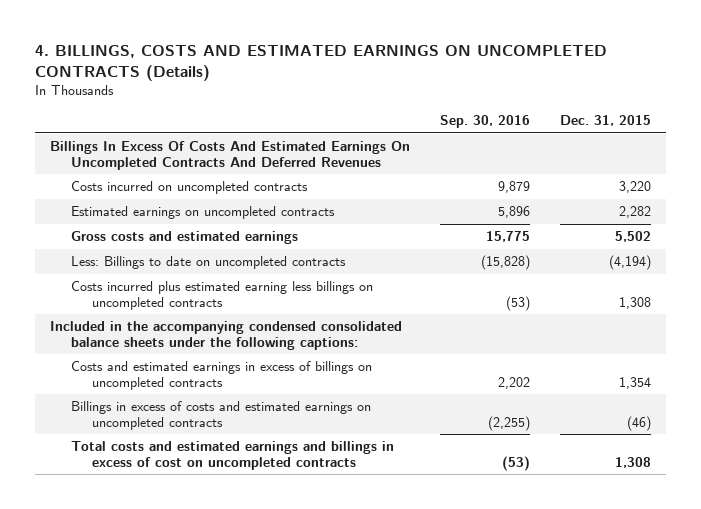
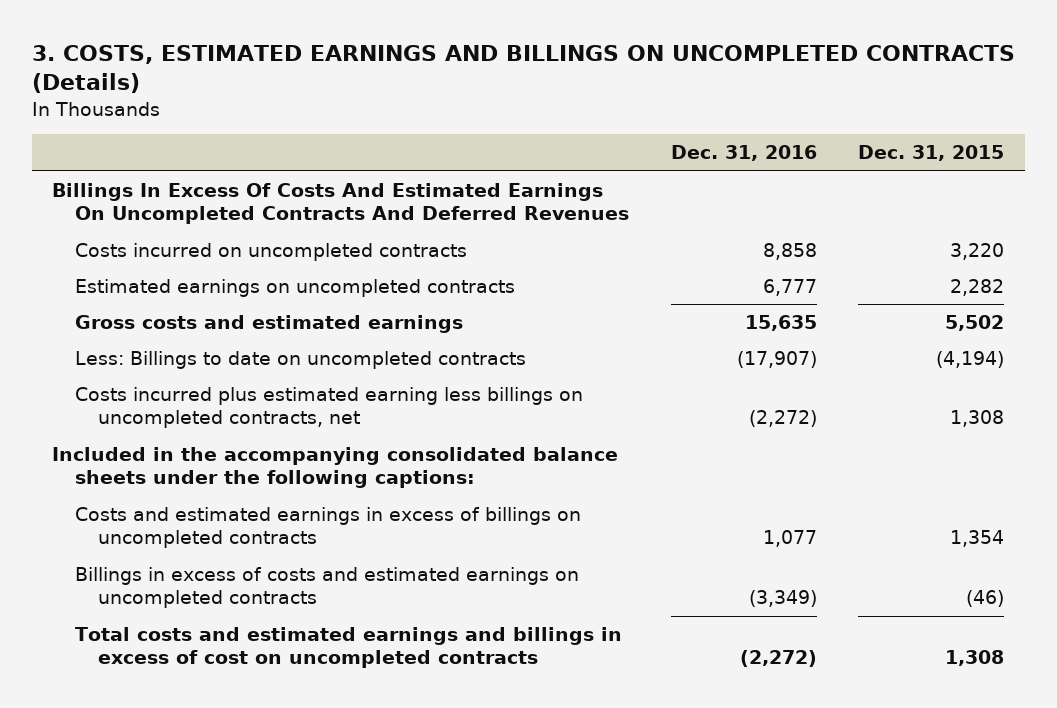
[35,44,608,81] 4. BILLINGS, COSTS AND ESTIMATED EARNINGS ON UNCOMPLETED CONTRACTS (Details) -> [31,44,1015,94] 3. COSTS, ESTIMATED EARNINGS AND BILLINGS ON UNCOMPLETED CONTRACTS (Details)
[439,115,530,129] Sep. 30, 2016 -> none
none -> [670,145,817,162] Dec. 31, 2016
[71,281,374,310] Costs incurred plus estimated earning less billings on uncompleted contracts -> [75,386,584,429] Costs incurred plus estimated earning less billings on uncompleted contracts, net
[50,321,403,350] Included in the accompanying condensed consolidated balance sheets under the following captions: -> [52,446,619,489] Included in the accompanying consolidated balance sheets under the following captions:

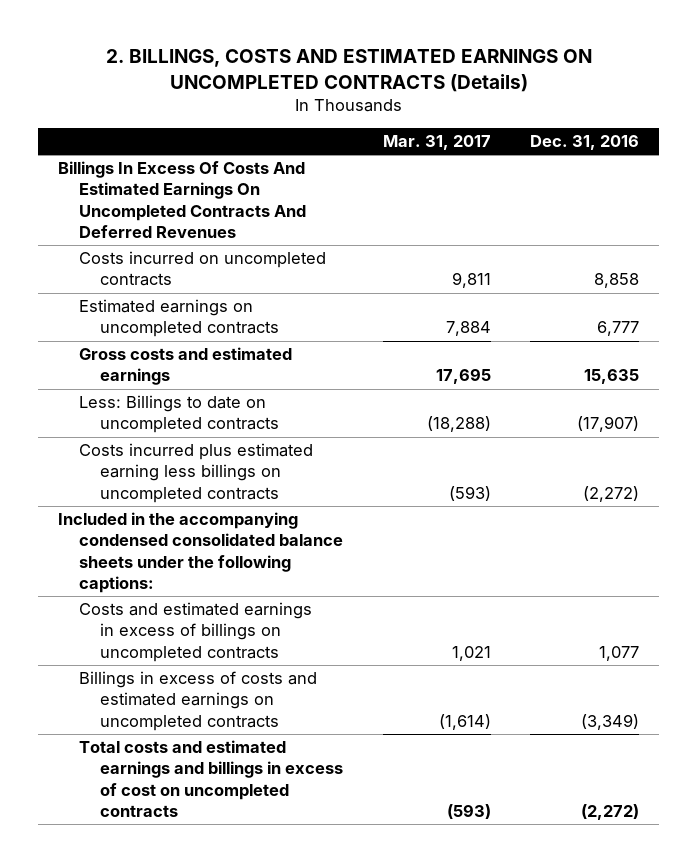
[31,44,1015,94] 3. COSTS, ESTIMATED EARNINGS AND BILLINGS ON UNCOMPLETED CONTRACTS (Details) -> [105,49,592,92] 2. BILLINGS, COSTS AND ESTIMATED EARNINGS ON UNCOMPLETED CONTRACTS (Details)
[858,145,1005,162] Dec. 31, 2015 -> none
none -> [382,135,491,151] Mar. 31, 2017
[75,386,584,429] Costs incurred plus estimated earning less billings on uncompleted contracts, net -> [78,443,313,503] Costs incurred plus estimated earning less billings on uncompleted contracts
[52,446,619,489] Included in the accompanying consolidated balance sheets under the following captions: -> [57,512,343,593] Included in the accompanying condensed consolidated balance sheets under the following captions:

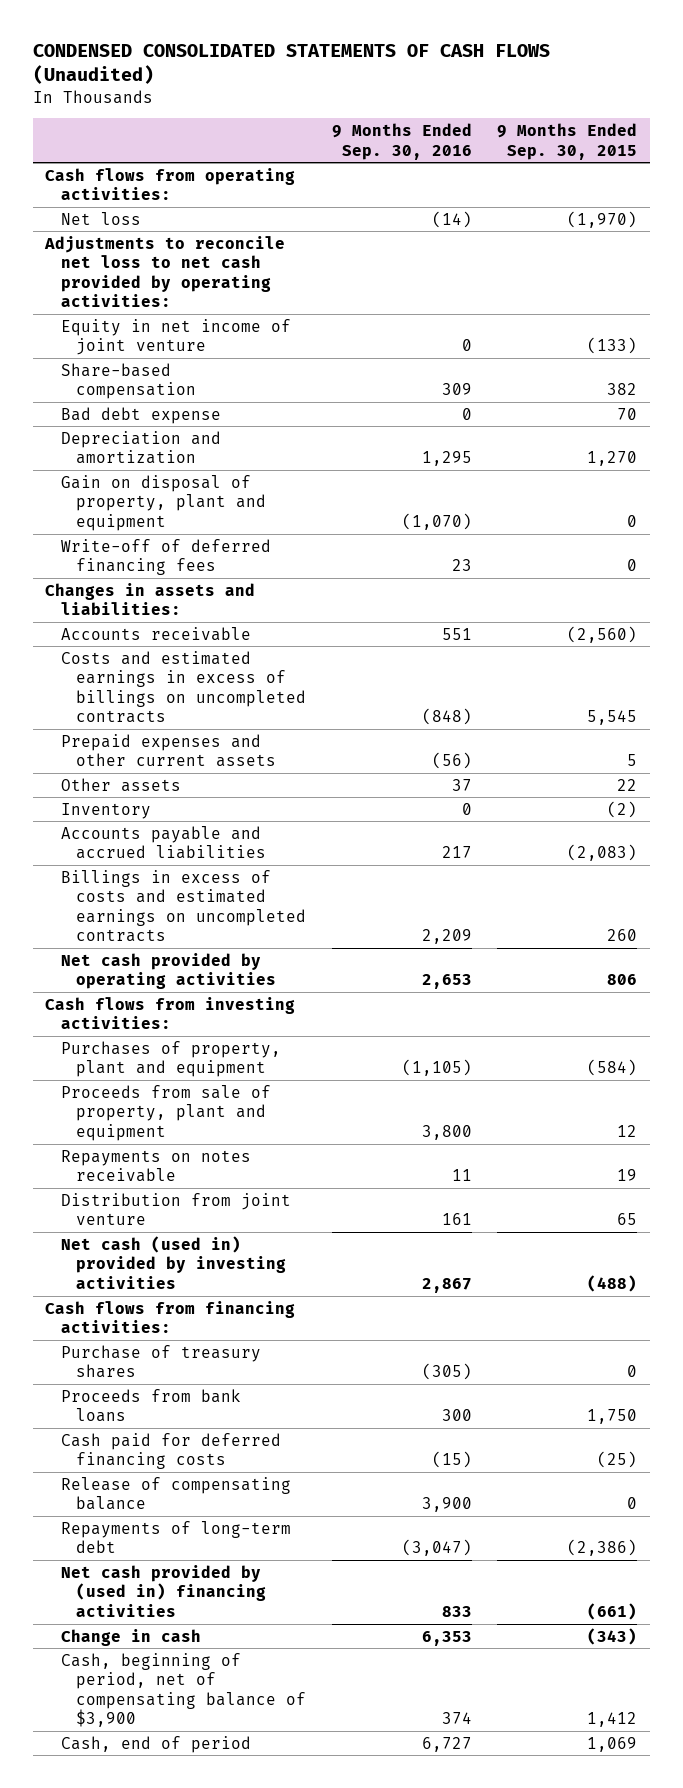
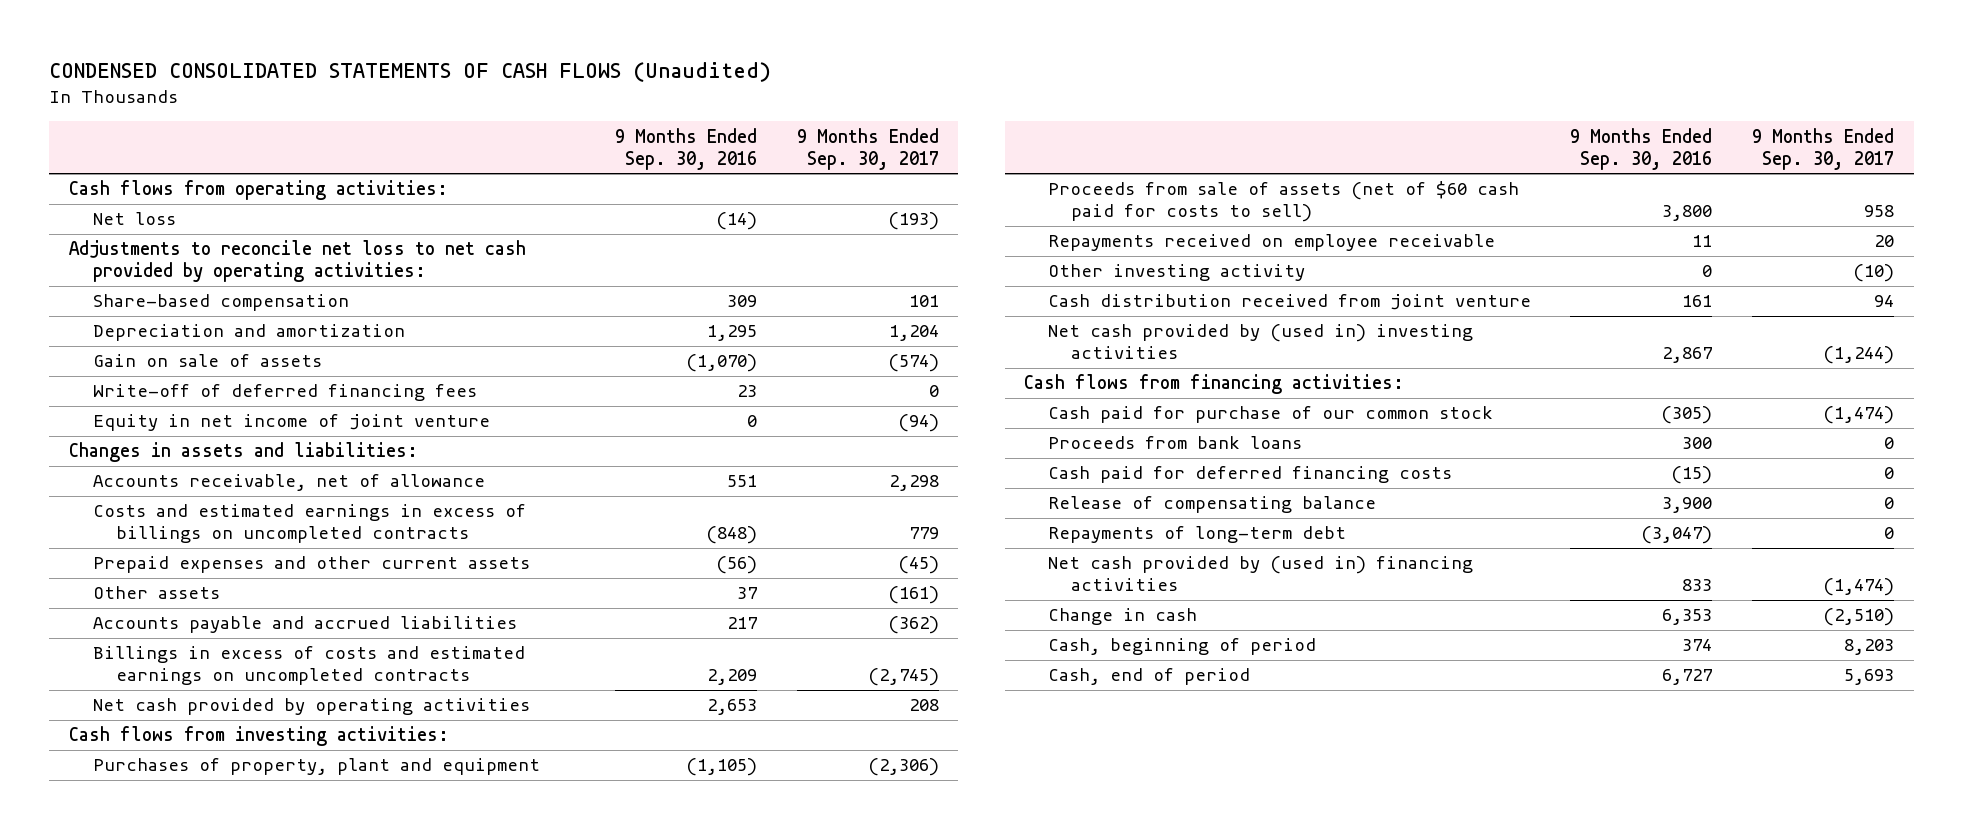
[497,122,638,160] 9 Months Ended Sep. 30, 2015 -> none
none -> [796,127,939,170] 9 Months Ended Sep. 30, 2017
[60,406,221,424] Bad debt expense -> none
[60,474,267,531] Gain on disposal of property, plant and equipment -> none
none -> [92,354,322,368] Gain on sale of assets
[60,318,291,356] Equity in net income of joint venture -> [92,414,490,432] Equity in net income of joint venture
[60,626,251,641] Accounts receivable -> [92,474,485,492] Accounts receivable, net of allowance
[60,802,151,819] Inventory -> none
[60,1084,271,1141] Proceeds from sale of property, plant and equipment -> none
none -> [1047,181,1519,223] Proceeds from sale of assets (net of $60 cash paid for costs to sell)
[60,1149,251,1183] Repayments on notes receivable -> [1047,234,1495,252] Repayments received on employee receivable
none -> [1047,264,1305,282] Other investing activity
[60,1192,291,1226] Distribution from joint venture -> [1047,294,1531,311] Cash distribution received from joint venture
[60,1235,287,1289] Net cash (used in) provided by investing activities -> [1047,324,1473,360] Net cash provided by (used in) investing activities
[60,1344,261,1379] Purchase of treasury shares -> [1047,406,1493,424] Cash paid for purchase of our common stock
[60,1652,307,1728] Cash, beginning of period, net of compensating balance of $3,900 -> [1047,638,1316,656] Cash, beginning of period

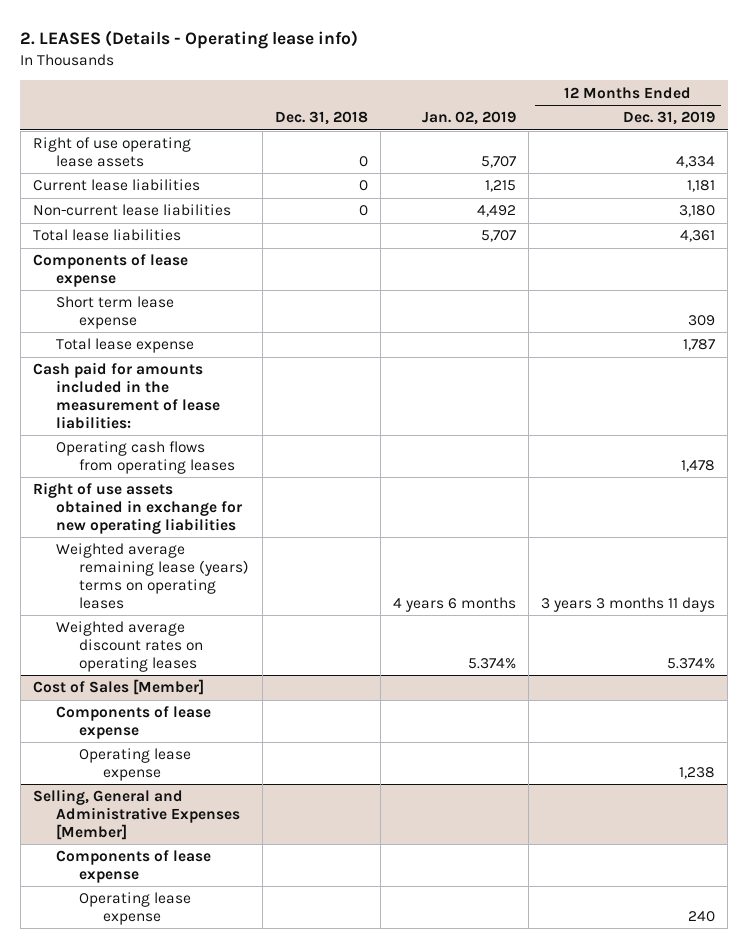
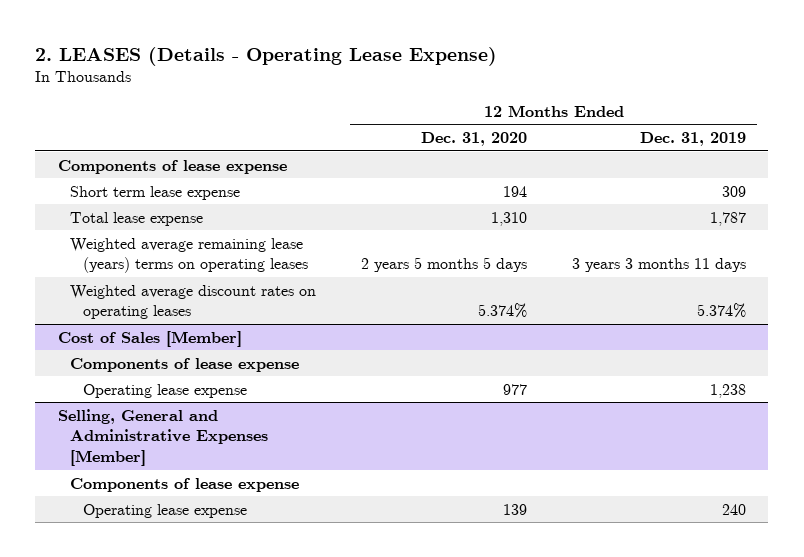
[20,30,359,50] 2. LEASES (Details - Operating lease info) -> [35,46,498,66] 2. LEASES (Details - Operating Lease Expense)
[274,111,368,126] Dec. 31, 2018 -> none
[421,111,516,126] Jan. 02, 2019 -> none
none -> [421,132,528,147] Dec. 31, 2020
[32,137,191,168] Right of use operating lease assets -> none
[32,179,200,192] Current lease liabilities -> none
[32,204,231,217] Non-current lease liabilities -> none
[32,229,181,242] Total lease liabilities -> none
[32,362,221,429] Cash paid for amounts included in the measurement of lease liabilities: -> none
[56,441,236,475] Operating cash flows from operating leases -> none
[32,482,243,534] Right of use assets obtained in exchange for new operating liabilities -> none

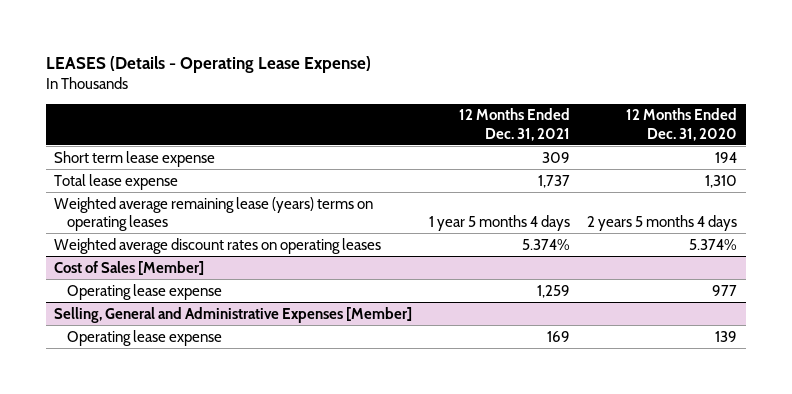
[35,46,498,66] 2. LEASES (Details - Operating Lease Expense) -> [45,55,371,73] LEASES (Details - Operating Lease Expense)
[639,132,746,147] Dec. 31, 2019 -> none
none -> [459,108,571,141] 12 Months Ended Dec. 31, 2021
[57,159,287,174] Components of lease expense -> none
[361,257,528,273] 2 years 5 months 5 days -> [587,215,738,232] 2 years 5 months 4 days
[70,357,300,372] Components of lease expense -> none
[70,477,300,492] Components of lease expense -> none

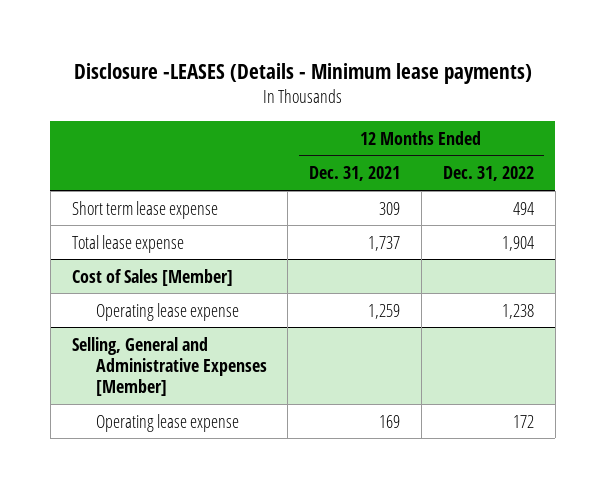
[45,55,371,73] LEASES (Details - Operating Lease Expense) -> [73,62,532,84] Disclosure -LEASES (Details - Minimum lease payments)
[626,108,738,141] 12 Months Ended Dec. 31, 2020 -> none
none -> [442,166,534,182] Dec. 31, 2022
[54,196,374,232] Weighted average remaining lease (years) terms on operating leases -> none
[54,237,382,254] Weighted average discount rates on operating leases -> none

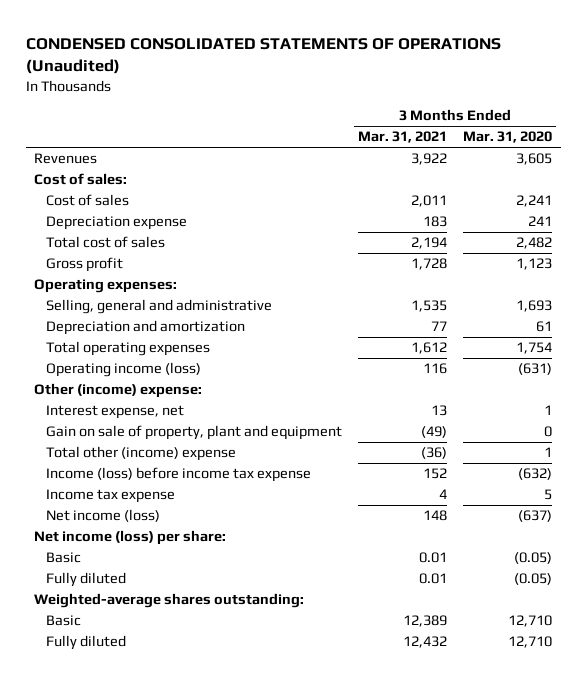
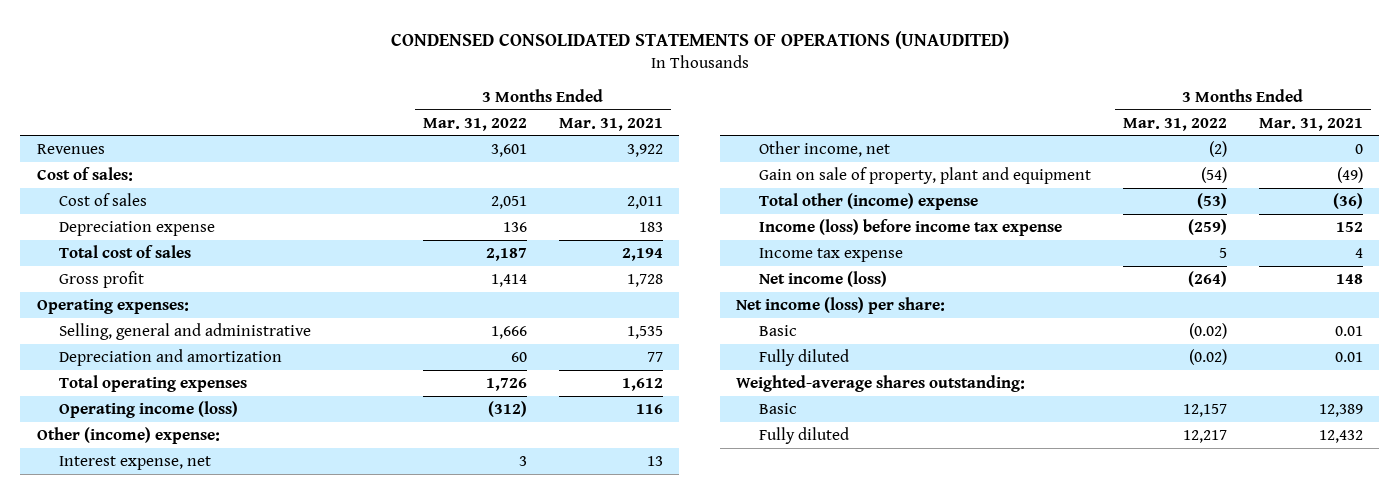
[26,37,502,75] CONDENSED CONSOLIDATED STATEMENTS OF OPERATIONS (Unaudited) -> [390,30,1009,49] CONDENSED CONSOLIDATED STATEMENTS OF OPERATIONS (UNAUDITED)
[463,131,553,144] Mar. 31, 2020 -> none
none -> [423,117,528,131] Mar. 31, 2022
none -> [758,140,890,157] Other income, net

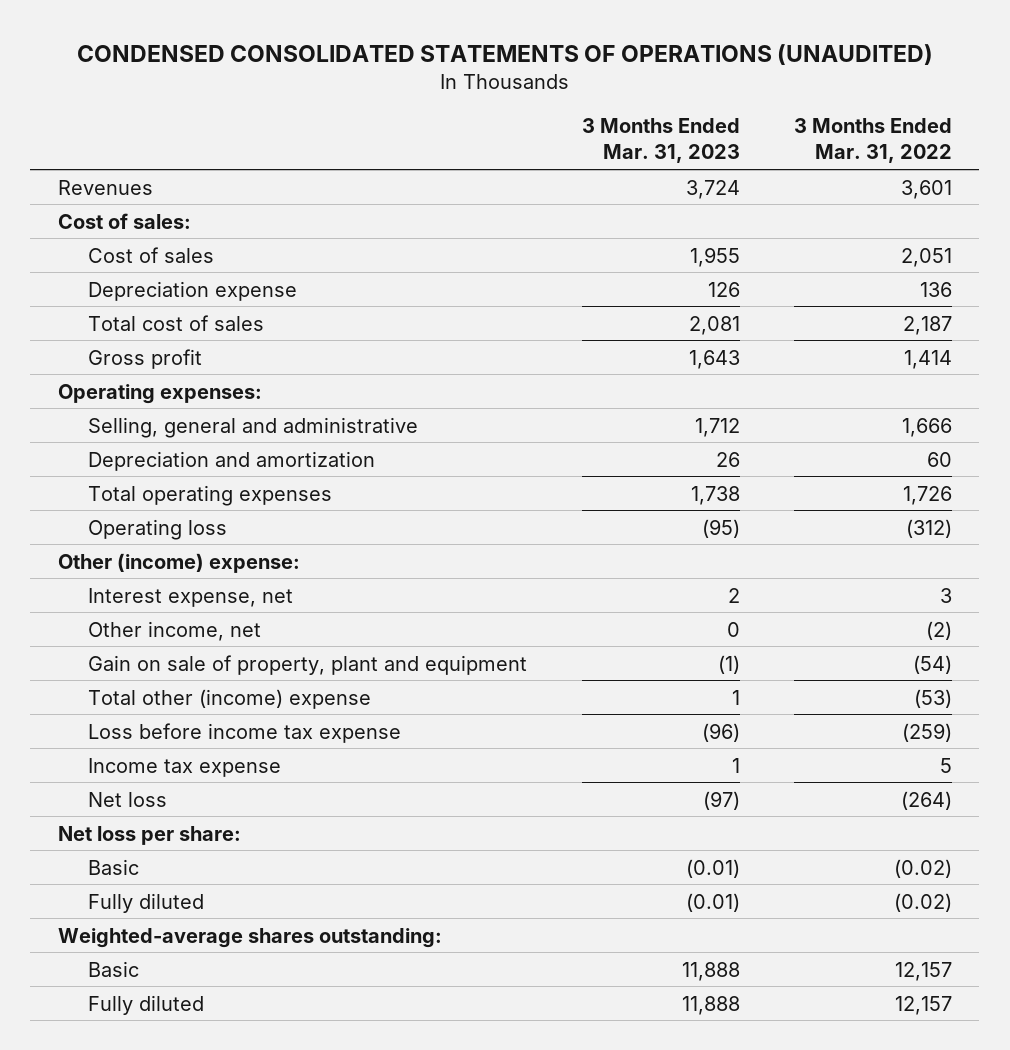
[559,117,664,131] Mar. 31, 2021 -> none
none -> [581,118,740,164] 3 Months Ended Mar. 31, 2023
[58,400,238,418] Operating income (loss) -> [87,518,227,540] Operating loss
[758,218,1062,236] Income (loss) before income tax expense -> [87,722,401,743] Loss before income tax expense
[758,270,887,287] Net income (loss) -> [87,791,167,807] Net loss
[736,296,946,314] Net income (loss) per share: -> [57,825,241,845] Net loss per share:
[1182,429,1227,443] 12,217 -> [895,995,953,1015] 12,157

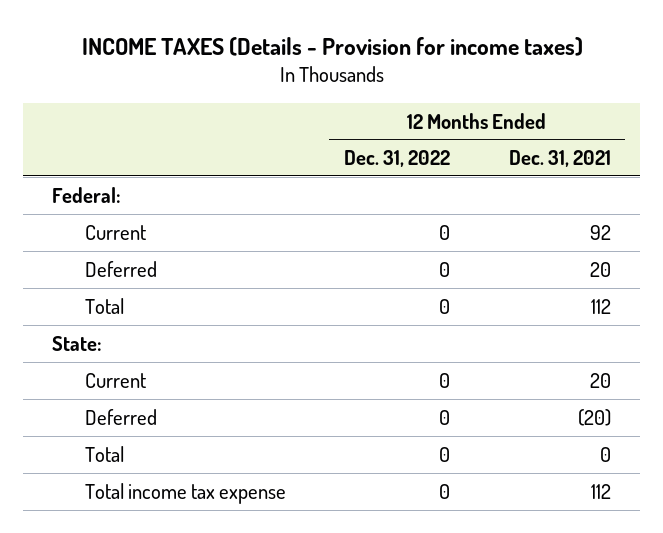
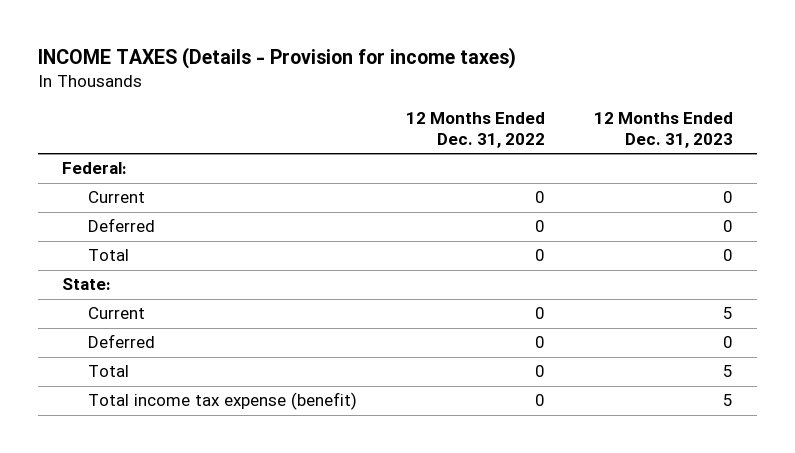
[508,150,611,168] Dec. 31, 2021 -> none
none -> [593,112,733,148] 12 Months Ended Dec. 31, 2023
[84,482,286,504] Total income tax expense -> [87,392,357,411] Total income tax expense (benefit)

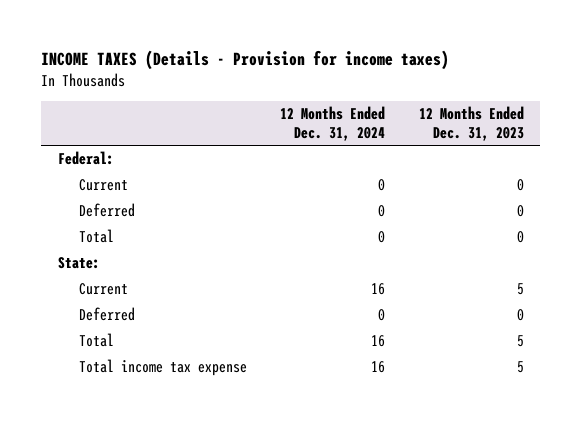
[405,112,545,148] 12 Months Ended Dec. 31, 2022 -> none
none -> [280,106,386,141] 12 Months Ended Dec. 31, 2024
[87,392,357,411] Total income tax expense (benefit) -> [78,359,247,377] Total income tax expense

